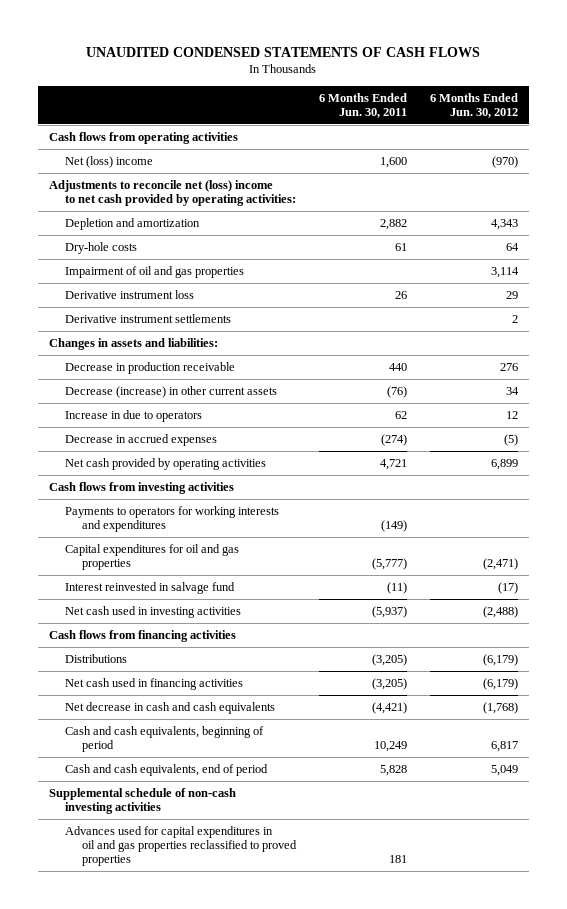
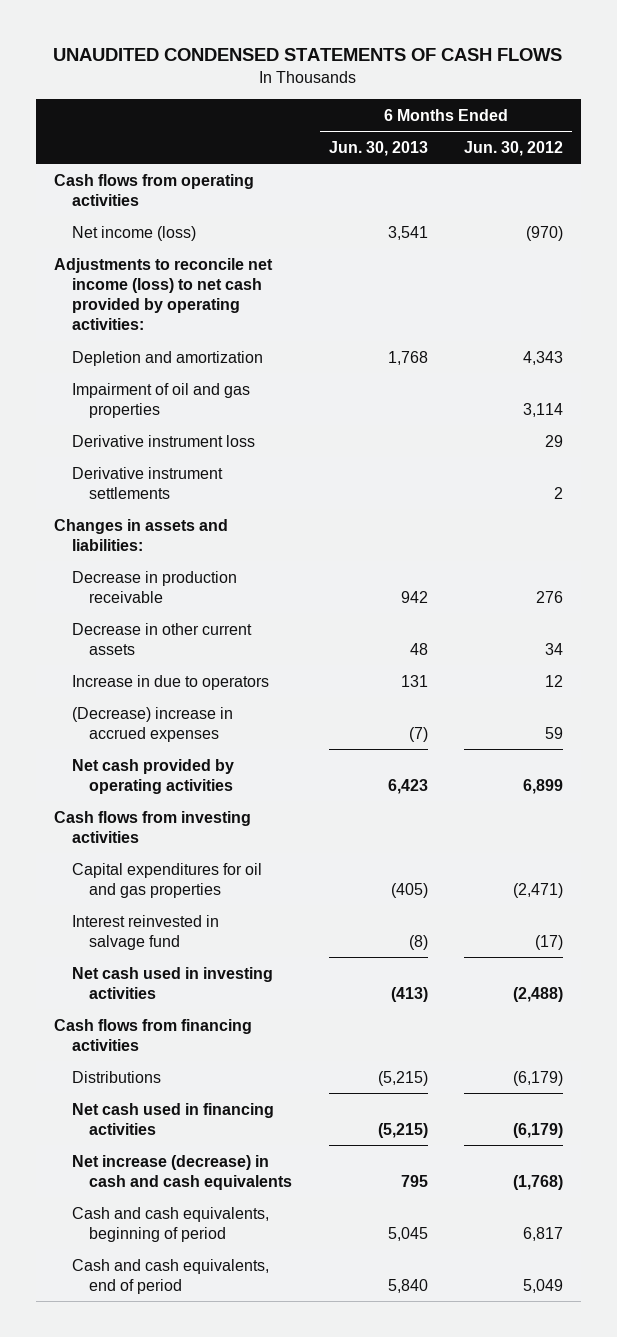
[319,92,408,118] 6 Months Ended Jun. 30, 2011 -> none
none -> [328,140,428,156] Jun. 30, 2013
[65,155,154,168] Net (loss) income -> [71,225,196,241] Net income (loss)
[48,179,297,207] Adjustments to reconcile net (loss) income to net cash provided by operating activities: -> [53,257,273,331] Adjustments to reconcile net income (loss) to net cash provided by operating activities:
[65,241,138,254] Dry-hole costs -> none
[65,385,278,398] Decrease (increase) in other current assets -> [71,622,252,655] Decrease in other current assets
[65,433,218,446] Decrease in accrued expenses -> [71,706,233,742] (Decrease) increase in accrued expenses
[503,433,518,446] (5) -> [544,726,563,739] 59
[65,505,280,533] Payments to operators for working interests and expenditures -> none
[65,701,276,714] Net decrease in cash and cash equivalents -> [71,1154,293,1190] Net increase (decrease) in cash and cash equivalents
[48,787,236,815] Supplemental schedule of non-cash investing activities -> none
[65,825,297,867] Advances used for capital expenditures in oil and gas properties reclassified to proved properties -> none

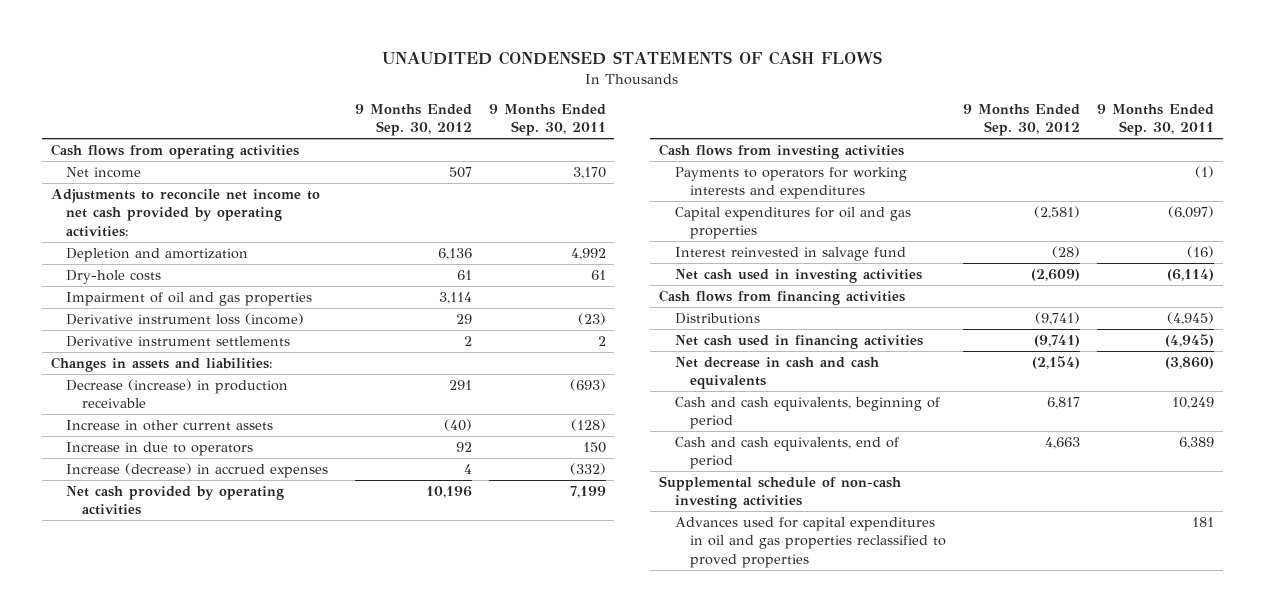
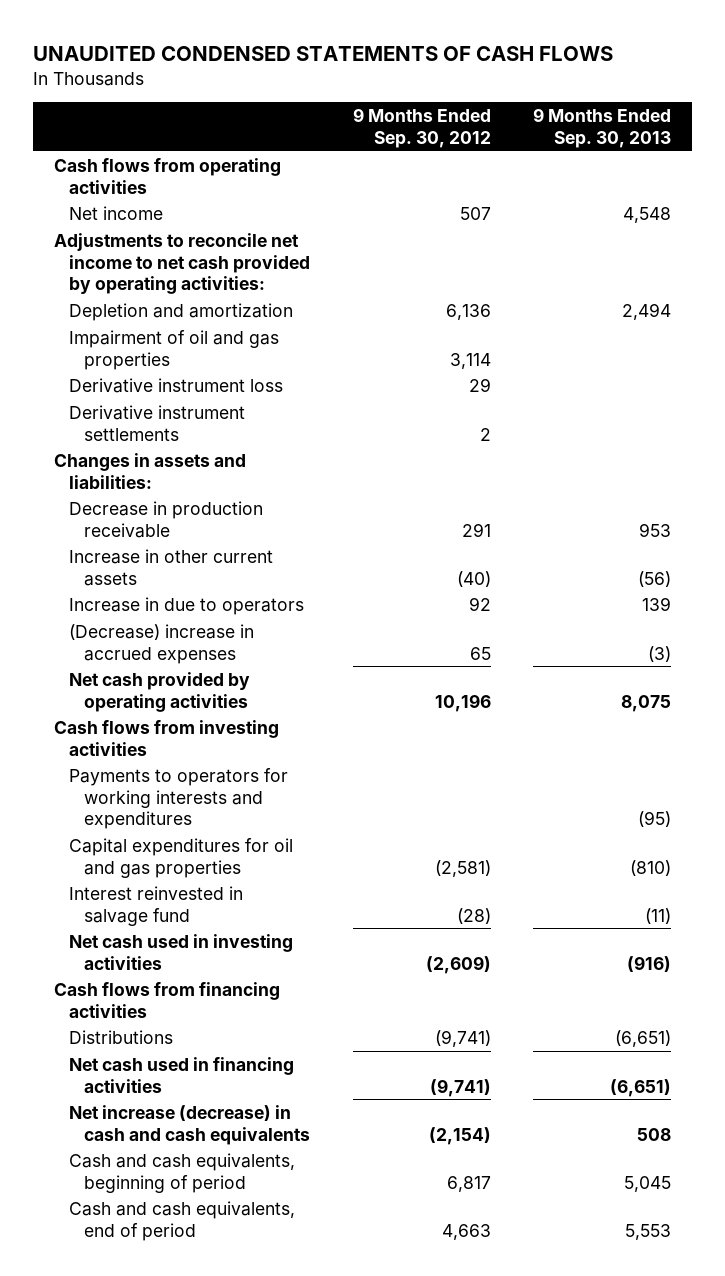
[489,103,607,137] 9 Months Ended Sep. 30, 2011 -> none
none -> [532,108,671,148] 9 Months Ended Sep. 30, 2013
[66,269,162,284] Dry-hole costs -> none
[66,312,305,325] Derivative instrument loss (income) -> [69,377,284,393] Derivative instrument loss
[66,378,289,409] Decrease (increase) in production receivable -> [69,500,264,538] Decrease in production receivable
[66,462,329,478] Increase (decrease) in accrued expenses -> [69,623,255,664] (Decrease) increase in accrued expenses
[464,463,473,474] 4 -> [469,646,491,660] 65
[674,356,879,390] Net decrease in cash and cash equivalents -> [69,1104,310,1145] Net increase (decrease) in cash and cash equivalents
[658,475,901,510] Supplemental schedule of non-cash investing activities -> none
[674,516,947,568] Advances used for capital expenditures in oil and gas properties reclassified to proved properties -> none

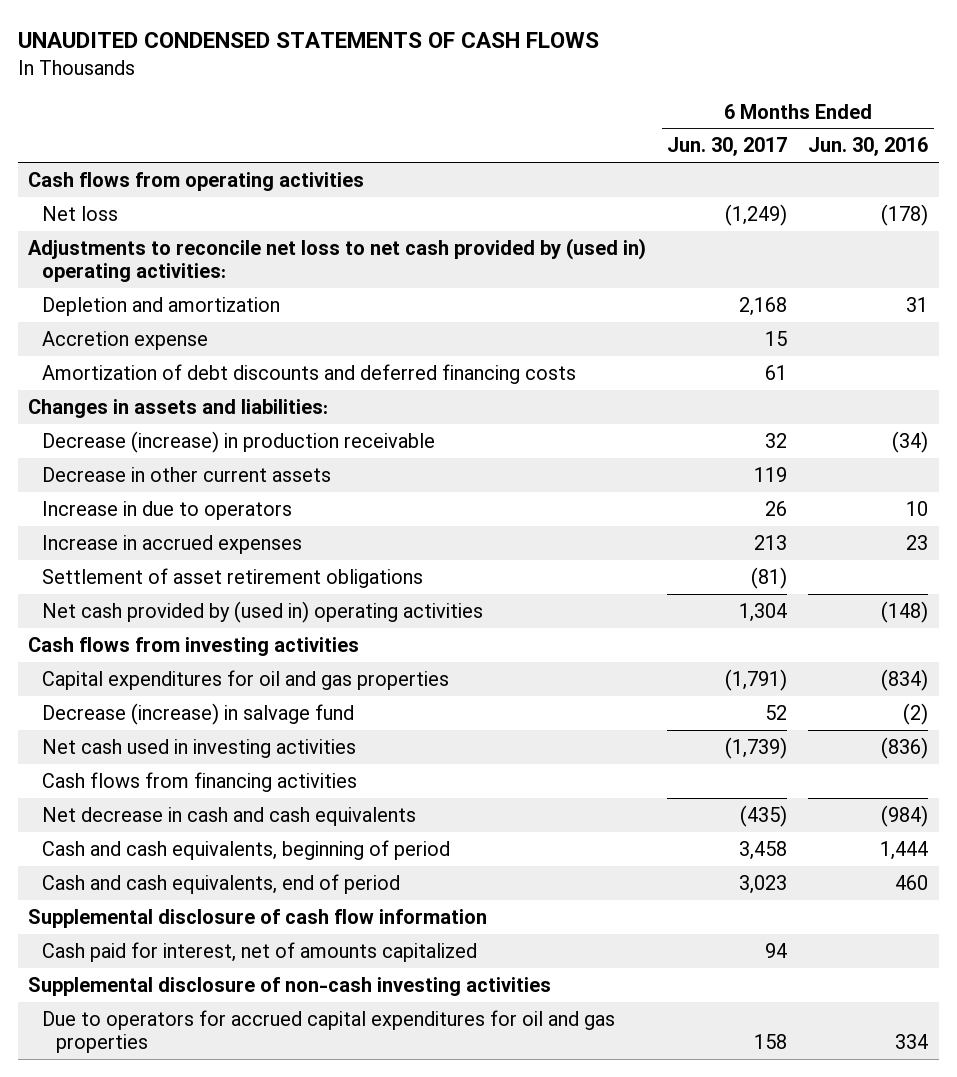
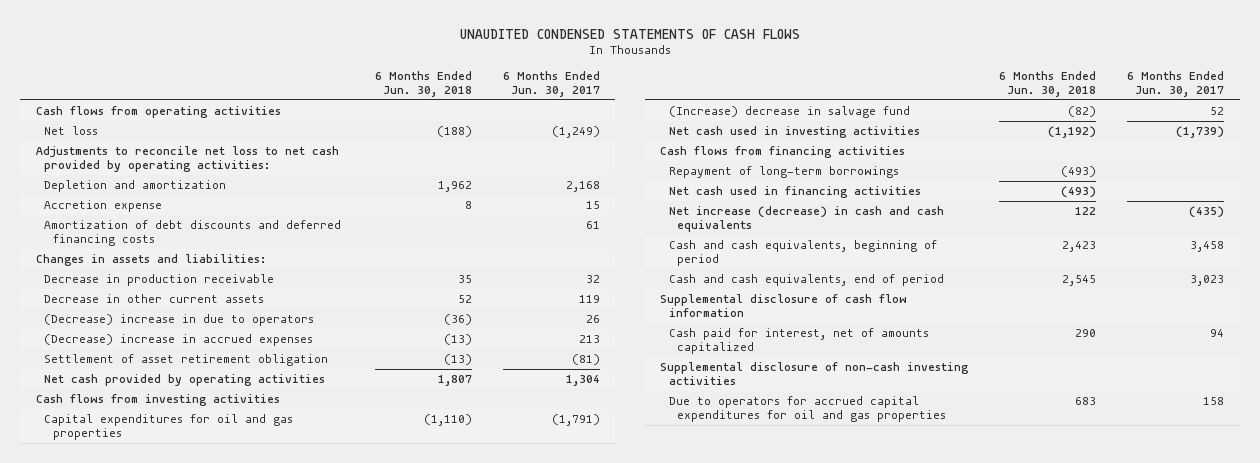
[808,137,929,157] Jun. 30, 2016 -> none
none -> [374,71,472,98] 6 Months Ended Jun. 30, 2018
[28,237,647,282] Adjustments to reconcile net loss to net cash provided by (used in) operating activities: -> [35,145,339,172] Adjustments to reconcile net loss to net cash provided by operating activities:
[42,430,436,453] Decrease (increase) in production receivable -> [44,273,275,286] Decrease in production receivable
[42,500,293,520] Increase in due to operators -> [44,313,315,326] (Decrease) increase in due to operators
[42,534,303,554] Increase in accrued expenses -> [44,333,314,346] (Decrease) increase in accrued expenses
[42,567,424,588] Settlement of asset retirement obligations -> [44,353,329,366] Settlement of asset retirement obligation
[42,600,484,623] Net cash provided by (used in) operating activities -> [44,373,326,386] Net cash provided by operating activities
[42,702,355,725] Decrease (increase) in salvage fund -> [668,105,910,118] (Increase) decrease in salvage fund
none -> [668,165,899,178] Repayment of long-term borrowings
none -> [668,185,921,198] Net cash used in financing activities
[42,806,417,826] Net decrease in cash and cash equivalents -> [668,205,944,232] Net increase (decrease) in cash and cash equivalents

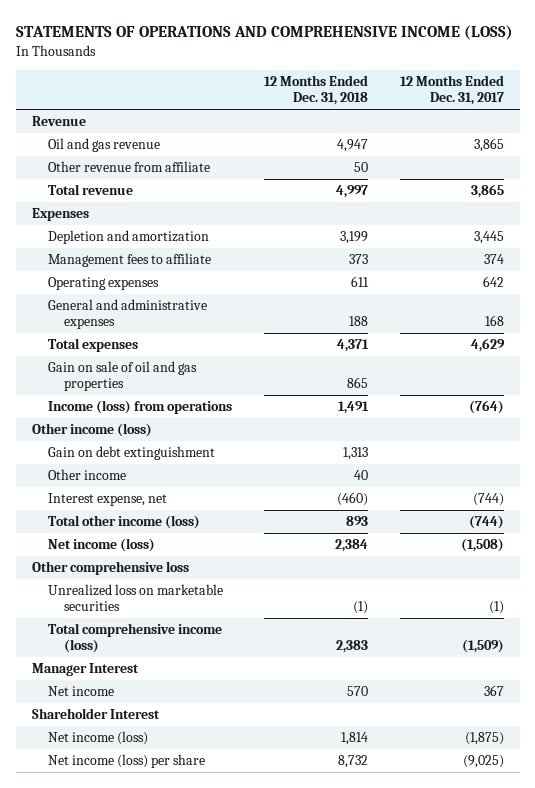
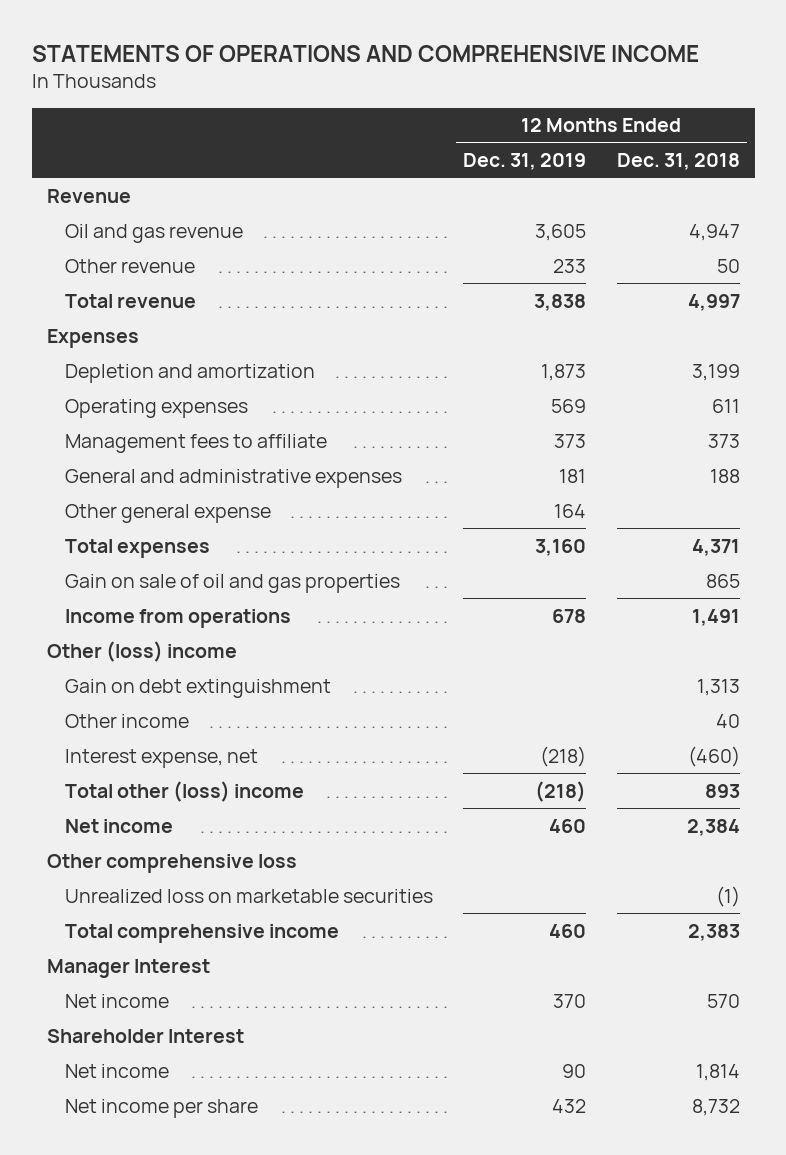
[15,25,513,41] STATEMENTS OF OPERATIONS AND COMPREHENSIVE INCOME (LOSS) -> [31,44,699,62] STATEMENTS OF OPERATIONS AND COMPREHENSIVE INCOME
[399,74,504,106] 12 Months Ended Dec. 31, 2017 -> none
none -> [463,153,587,171] Dec. 31, 2019
[47,160,210,172] Other revenue from affiliate -> [65,258,196,273] Other revenue
[47,252,211,267] Management fees to affiliate -> [65,433,328,453] Management fees to affiliate
none -> [65,503,272,523] Other general expense
[47,399,232,414] Income (loss) from operations -> [65,608,292,628] Income from operations
[31,422,152,437] Other income (loss) -> [46,640,237,662] Other (loss) income
[47,514,200,529] Total other income (loss) -> [65,780,305,802] Total other (loss) income
[47,537,155,552] Net income (loss) -> [65,818,174,833] Net income
[47,622,222,654] Total comprehensive income (loss) -> [65,923,340,943] Total comprehensive income
[47,730,148,745] Net income (loss) -> [65,1063,170,1078] Net income
[47,753,205,768] Net income (loss) per share -> [65,1098,259,1118] Net income per share

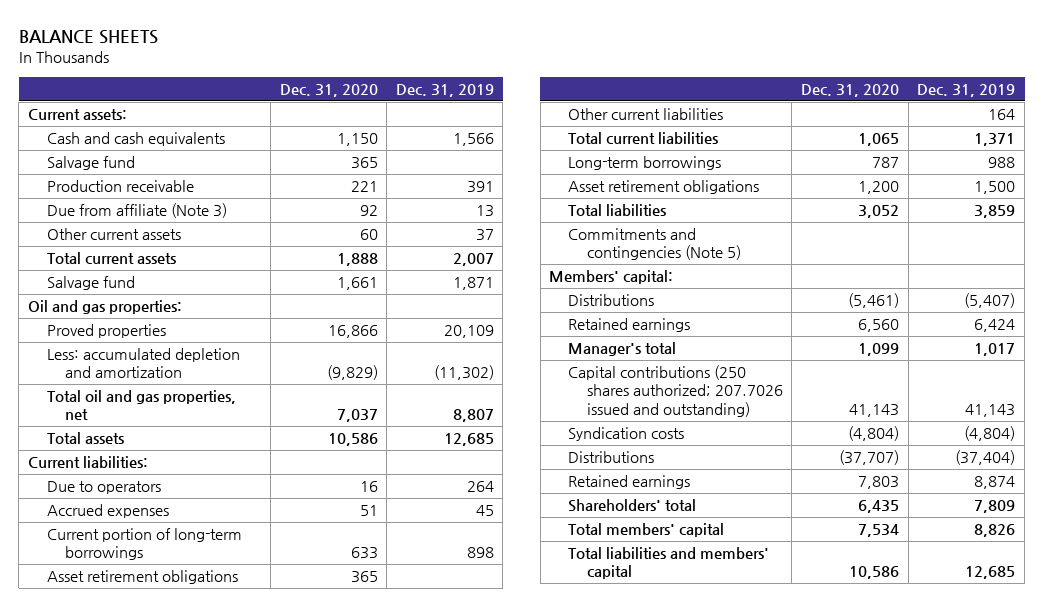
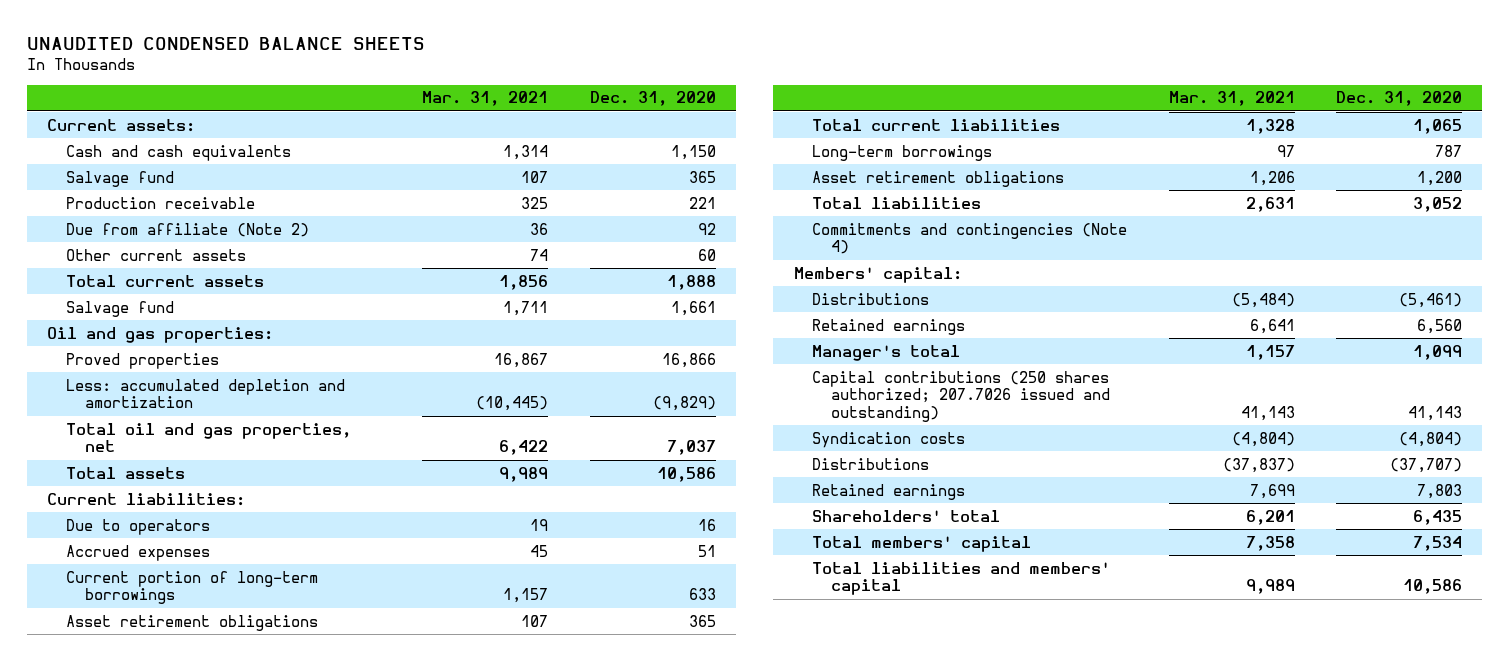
[18,29,158,44] BALANCE SHEETS -> [26,36,425,50] UNAUDITED CONDENSED BALANCE SHEETS
[395,83,494,97] Dec. 31, 2019 -> none
none -> [422,91,549,107] Mar. 31, 2021
[46,203,227,219] Due from affiliate (Note 3) -> [66,222,310,237] Due from affiliate (Note 2)
[568,108,724,121] Other current liabilities -> none
[568,228,741,261] Commitments and contingencies (Note 5) -> [812,222,1128,255] Commitments and contingencies (Note 4)

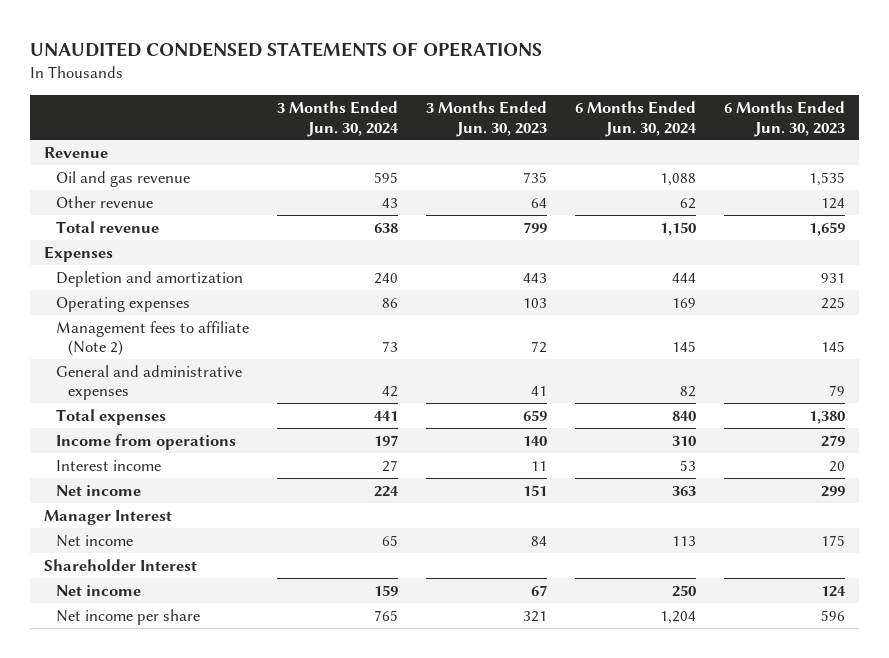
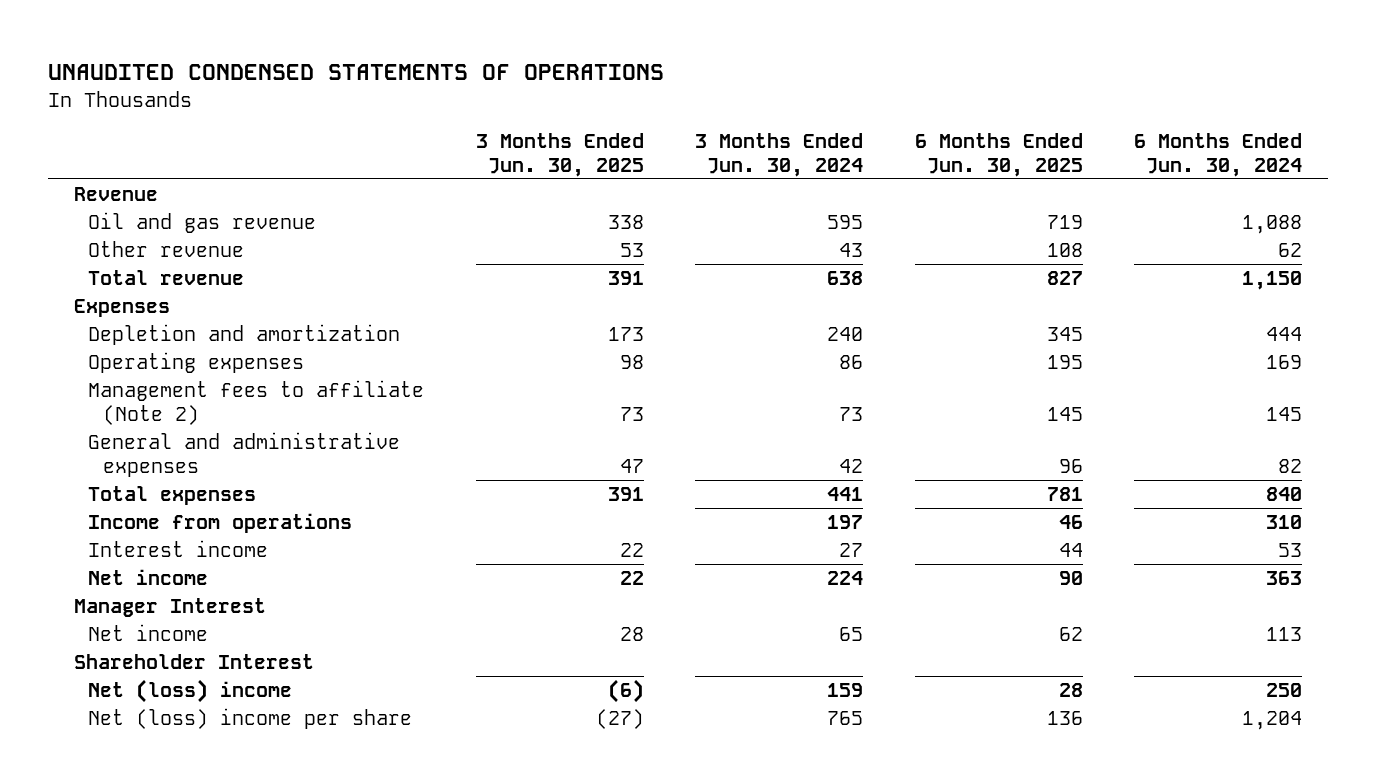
[425,100,547,137] 3 Months Ended Jun. 30, 2023 -> none
[723,100,845,137] 6 Months Ended Jun. 30, 2023 -> none
none -> [475,133,644,177] 3 Months Ended Jun. 30, 2025
none -> [914,133,1083,177] 6 Months Ended Jun. 30, 2025
[56,584,142,596] Net income -> [88,679,293,704] Net (loss) income
[56,608,201,625] Net income per share -> [88,708,413,730] Net (loss) income per share

